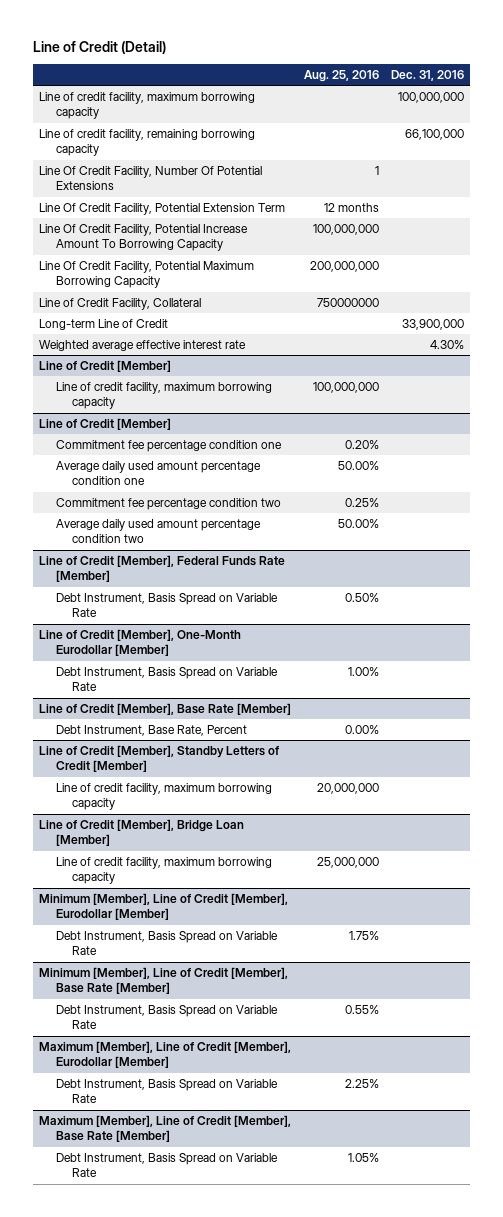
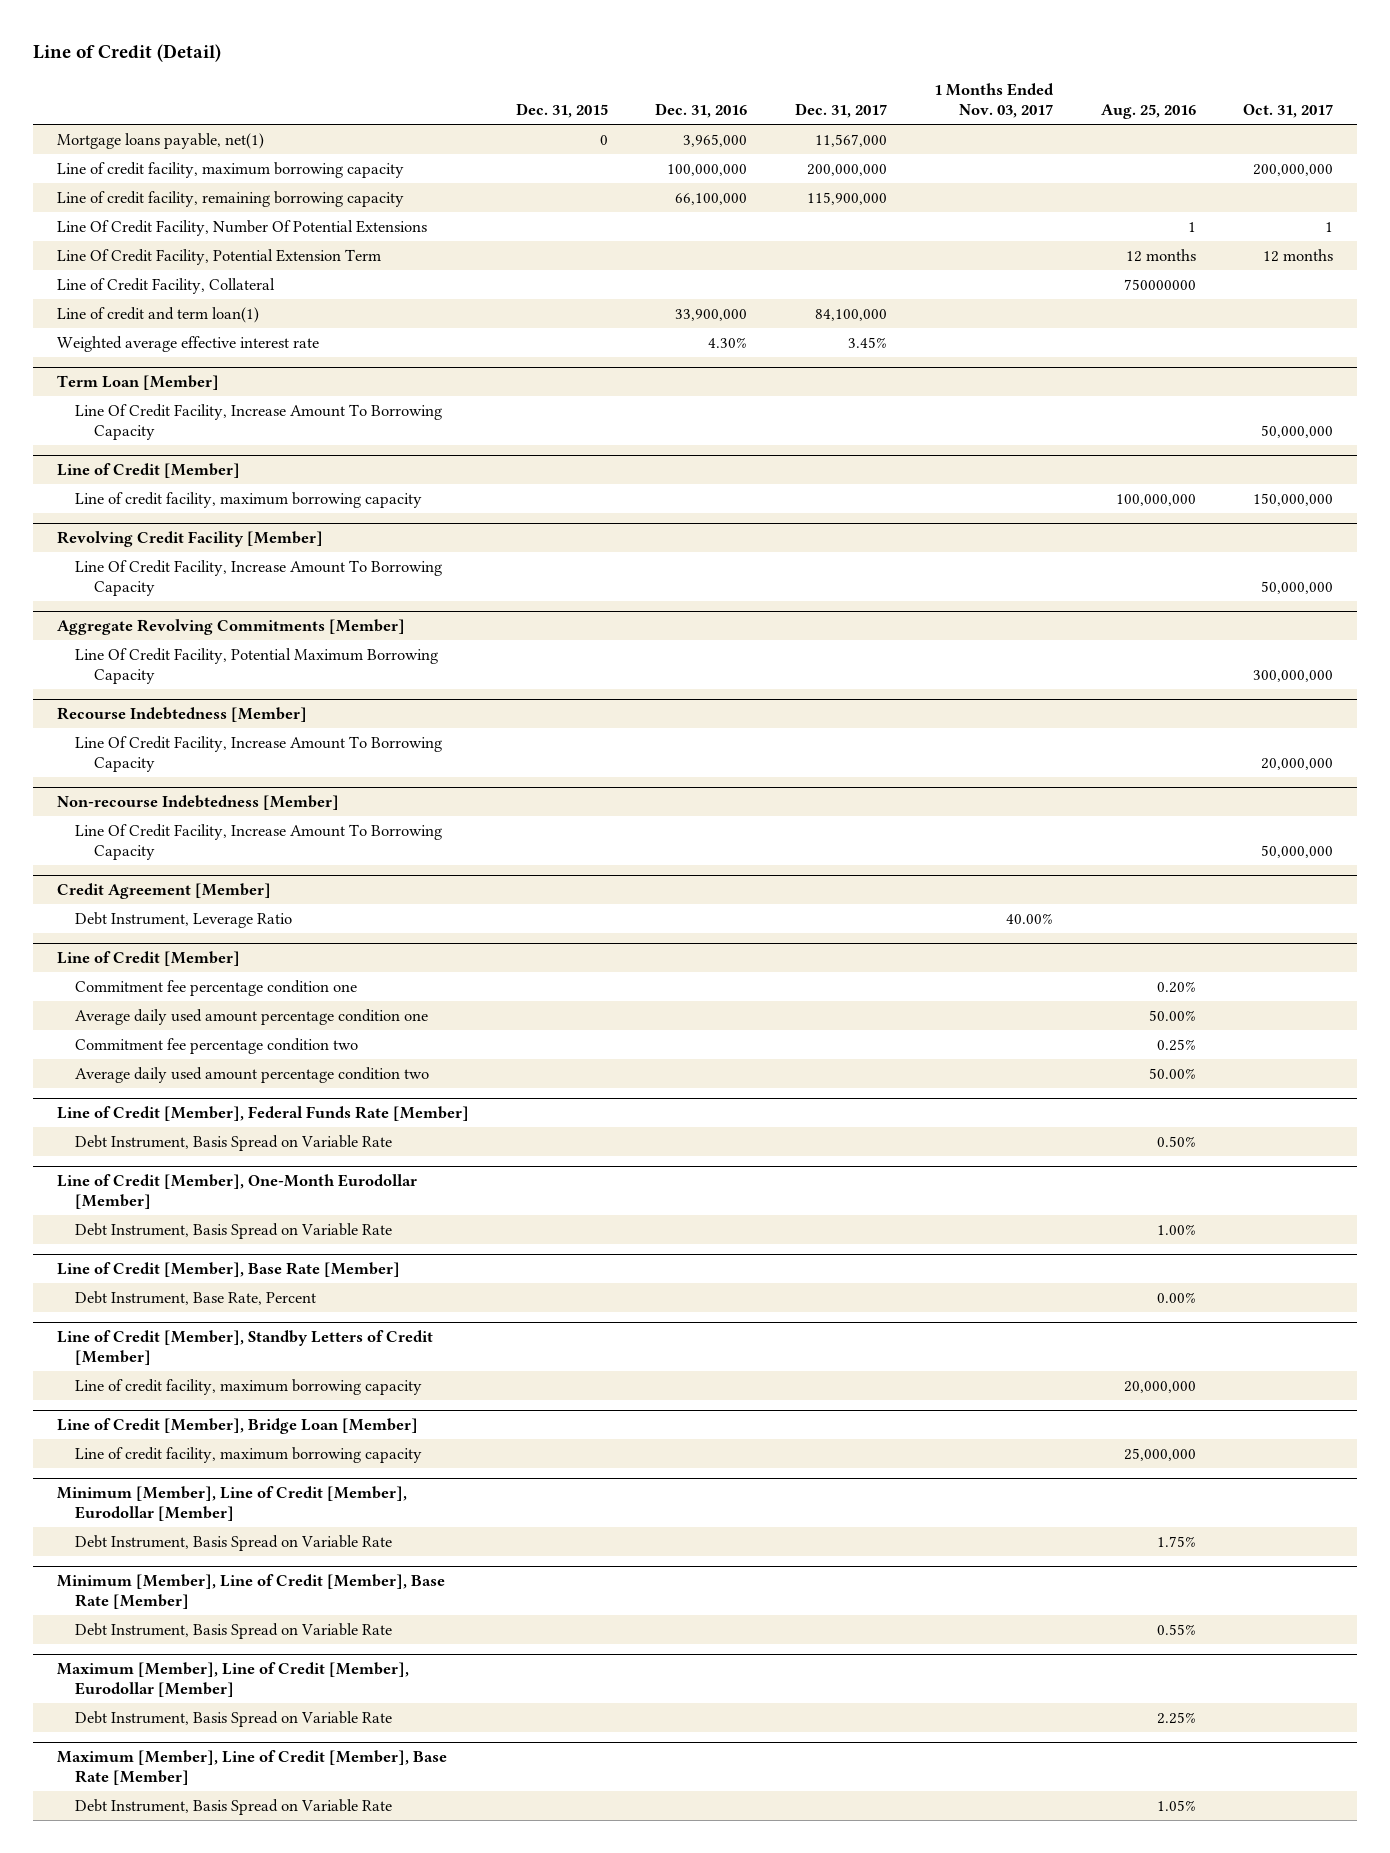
none -> [515,103,608,119] Dec. 31, 2015
none -> [794,103,887,119] Dec. 31, 2017
none -> [934,82,1055,119] 1 Months Ended Nov. 03, 2017
none -> [1243,104,1334,119] Oct. 31, 2017
none -> [56,132,264,149] Mortgage loans payable, net(1)
[39,224,249,252] Line Of Credit Facility, Potential Increase Amount To Borrowing Capacity -> none
[39,261,255,289] Line Of Credit Facility, Potential Maximum Borrowing Capacity -> none
[39,319,169,331] Long-term Line of Credit -> [56,306,259,323] Line of credit and term loan(1)
none -> [56,375,219,391] Term Loan [Member]
none -> [75,403,443,441] Line Of Credit Facility, Increase Amount To Borrowing Capacity
none -> [56,531,323,548] Revolving Credit Facility [Member]
none -> [75,559,443,597] Line Of Credit Facility, Increase Amount To Borrowing Capacity
none -> [56,619,405,636] Aggregate Revolving Commitments [Member]
none -> [75,647,439,685] Line Of Credit Facility, Potential Maximum Borrowing Capacity
none -> [56,707,307,723] Recourse Indebtedness [Member]
none -> [75,735,443,773] Line Of Credit Facility, Increase Amount To Borrowing Capacity
none -> [56,795,339,811] Non-recourse Indebtedness [Member]
none -> [75,823,443,861] Line Of Credit Facility, Increase Amount To Borrowing Capacity
none -> [56,883,271,900] Credit Agreement [Member]
none -> [75,911,293,928] Debt Instrument, Leverage Ratio

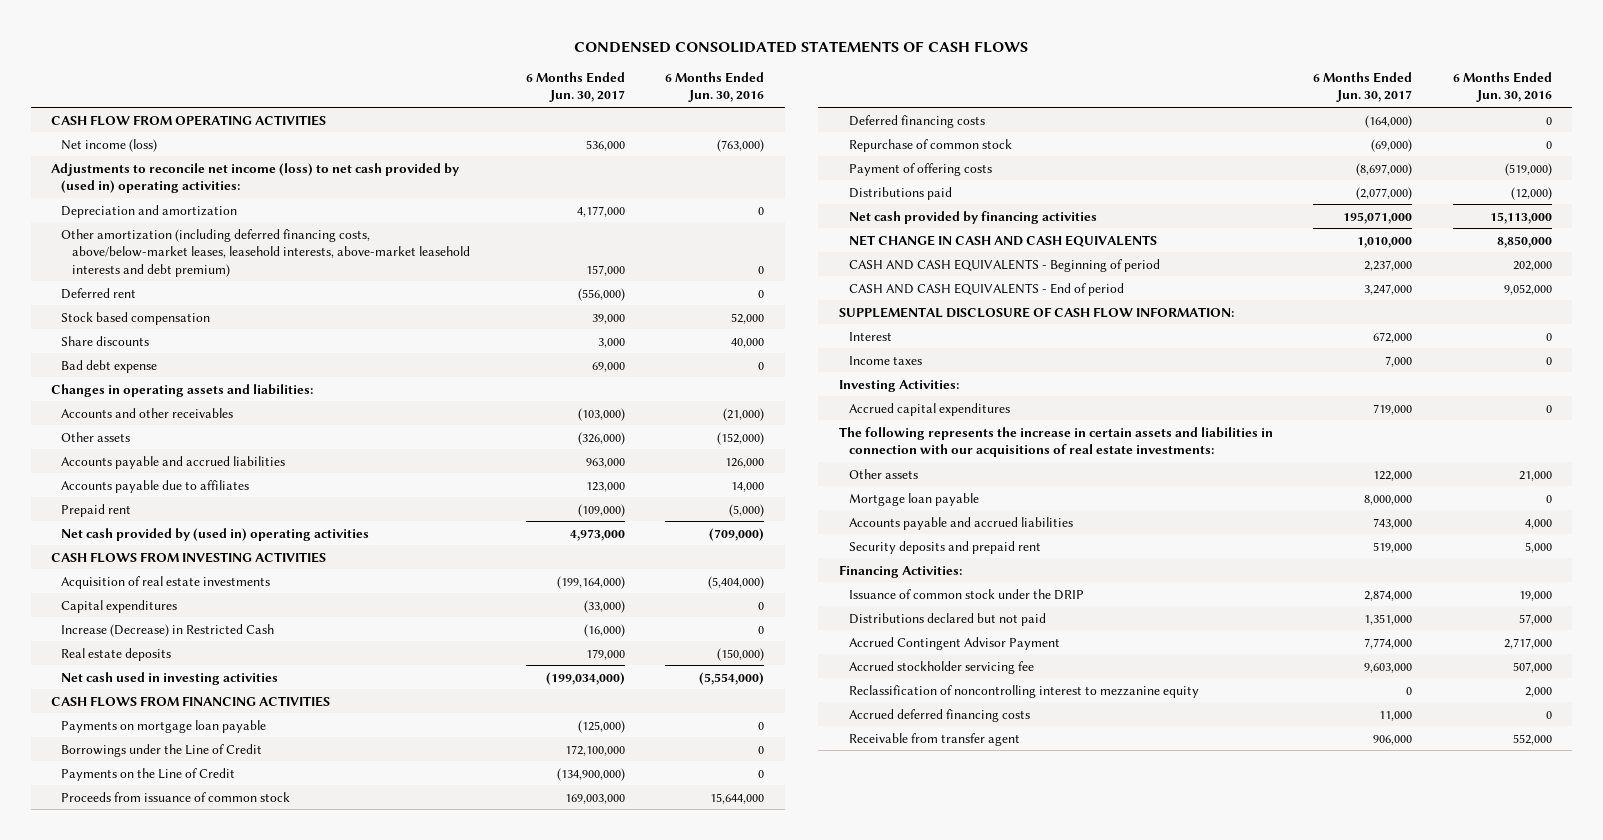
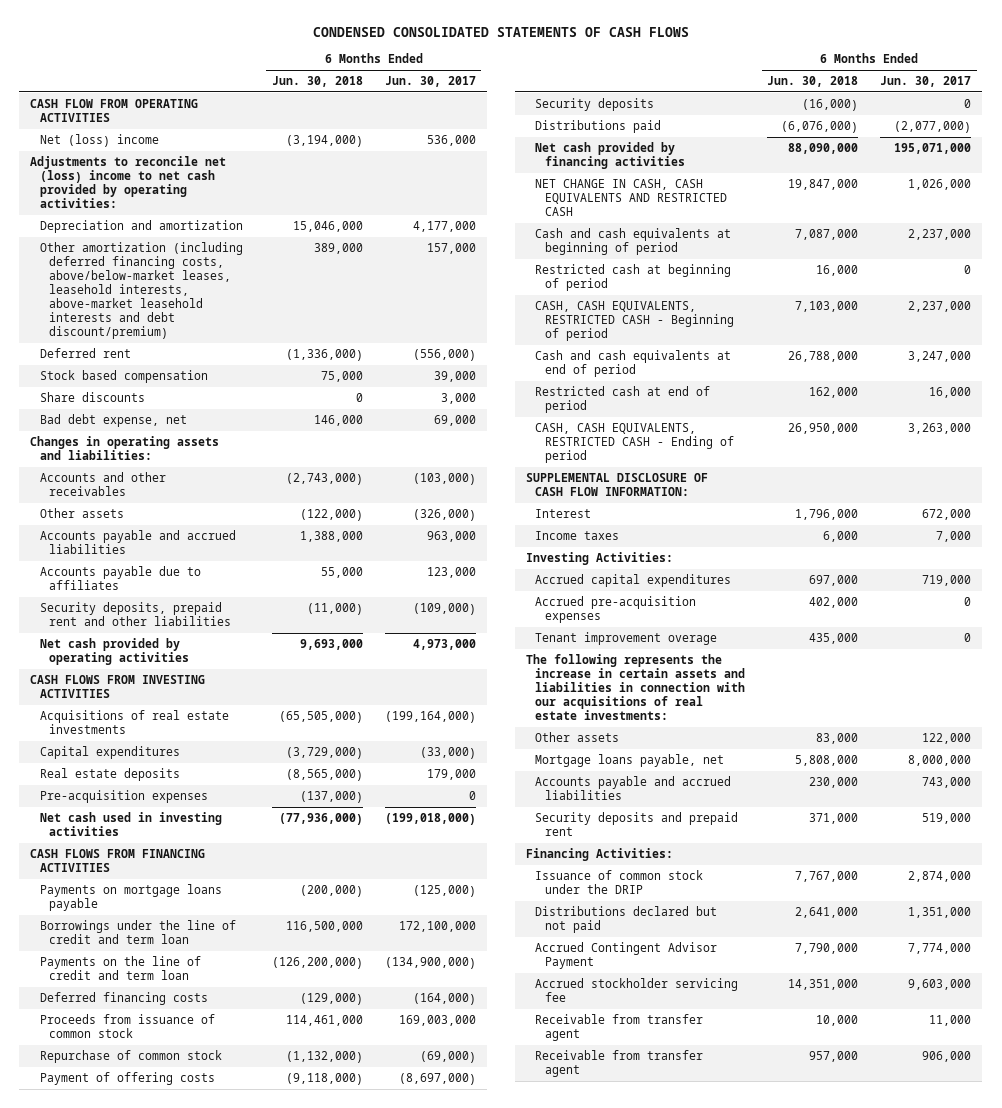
[665,71,765,103] 6 Months Ended Jun. 30, 2016 -> none
none -> [271,76,363,88] Jun. 30, 2018
[61,138,158,152] Net income (loss) -> [39,134,159,148] Net (loss) income
[51,162,460,194] Adjustments to reconcile net income (loss) to net cash provided by (used in) operating activities: -> [30,156,227,208] Adjustments to reconcile net (loss) income to net cash provided by operating activities:
[61,228,470,277] Other amortization (including deferred financing costs, above/below-market leases, leasehold interests, above-market leasehold interests and debt premium) -> [39,242,243,339] Other amortization (including deferred financing costs, above/below-market leases, leasehold interests, above-market leasehold interests and debt discount/premium)
[61,359,158,373] Bad debt expense -> [39,414,187,428] Bad debt expense, net
[61,503,132,517] Prepaid rent -> [39,602,232,626] Security deposits, prepaid rent and other liabilities
[61,527,370,541] Net cash provided by (used in) operating activities -> [39,638,190,665] Net cash provided by operating activities
[61,575,271,589] Acquisition of real estate investments -> [39,710,229,734] Acquisitions of real estate investments
[61,623,275,637] Increase (Decrease) in Restricted Cash -> none
none -> [39,790,208,804] Pre-acquisition expenses
[545,671,625,685] (199,034,000) -> [384,813,476,826] (199,018,000)
[61,719,267,733] Payments on mortgage loan payable -> [39,884,222,911] Payments on mortgage loans payable
[61,743,263,757] Borrowings under the Line of Credit -> [39,920,236,944] Borrowings under the line of credit and term loan
[61,767,236,781] Payments on the Line of Credit -> [39,956,201,980] Payments on the line of credit and term loan
[61,791,291,802] Proceeds from issuance of common stock -> [39,1014,215,1038] Proceeds from issuance of common stock
none -> [535,98,655,112] Security deposits
[849,234,1158,247] NET CHANGE IN CASH AND CASH EQUIVALENTS -> [535,179,728,216] NET CHANGE IN CASH, CASH EQUIVALENTS AND RESTRICTED CASH
[1357,236,1413,248] 1,010,000 -> [908,179,972,191] 1,026,000
[849,258,1161,272] CASH AND CASH EQUIVALENTS - Beginning of period -> [535,228,732,255] Cash and cash equivalents at beginning of period
none -> [535,264,732,291] Restricted cash at beginning of period
none -> [535,301,735,341] CASH, CASH EQUIVALENTS, RESTRICTED CASH - Beginning of period
[849,282,1125,296] CASH AND CASH EQUIVALENTS - End of period -> [535,350,732,377] Cash and cash equivalents at end of period
none -> [535,386,711,413] Restricted cash at end of period
none -> [535,423,735,463] CASH, CASH EQUIVALENTS, RESTRICTED CASH - Ending of period
none -> [535,596,697,623] Accrued pre-acquisition expenses
none -> [535,632,718,646] Tenant improvement overage
[849,492,980,506] Mortgage loan payable -> [535,754,725,768] Mortgage loans payable, net
[849,684,1200,698] Reclassification of noncontrolling interest to mezzanine equity -> none
[849,708,1031,722] Accrued deferred financing costs -> [535,1014,704,1041] Receivable from transfer agent

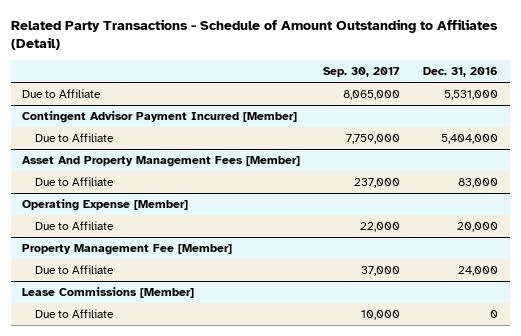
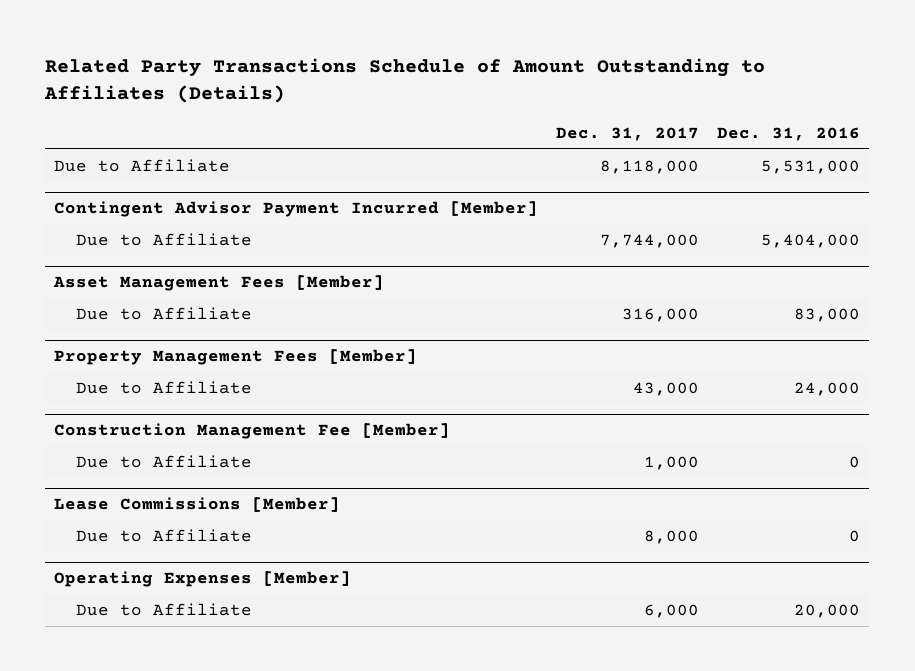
[11,18,499,51] Related Party Transactions - Schedule of Amount Outstanding to Affiliates (Detail) -> [44,58,766,104] Related Party Transactions Schedule of Amount Outstanding to Affiliates (Details)
[323,67,401,78] Sep. 30, 2017 -> none
none -> [556,126,700,141] Dec. 31, 2017
[22,155,301,167] Asset And Property Management Fees [Member] -> [53,275,385,292] Asset Management Fees [Member]
[22,198,189,211] Operating Expense [Member] -> none
[35,220,115,230] Due to Affiliate -> none
[22,243,233,255] Property Management Fee [Member] -> [54,349,418,366] Property Management Fees [Member]
none -> [54,423,451,440] Construction Management Fee [Member]
none -> [75,455,252,469] Due to Affiliate
none -> [54,571,352,588] Operating Expenses [Member]
none -> [75,603,252,617] Due to Affiliate

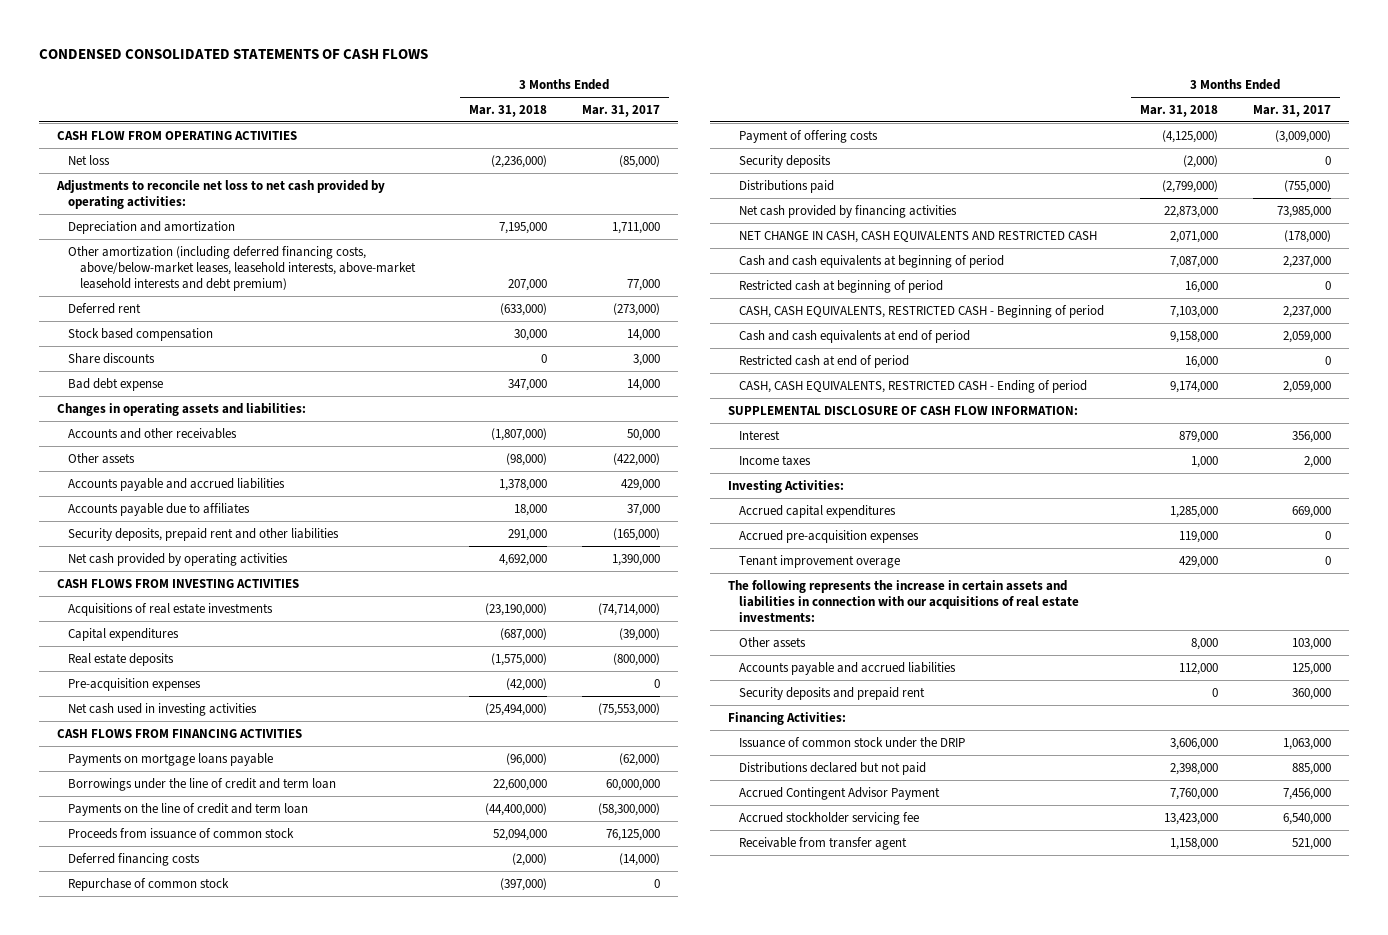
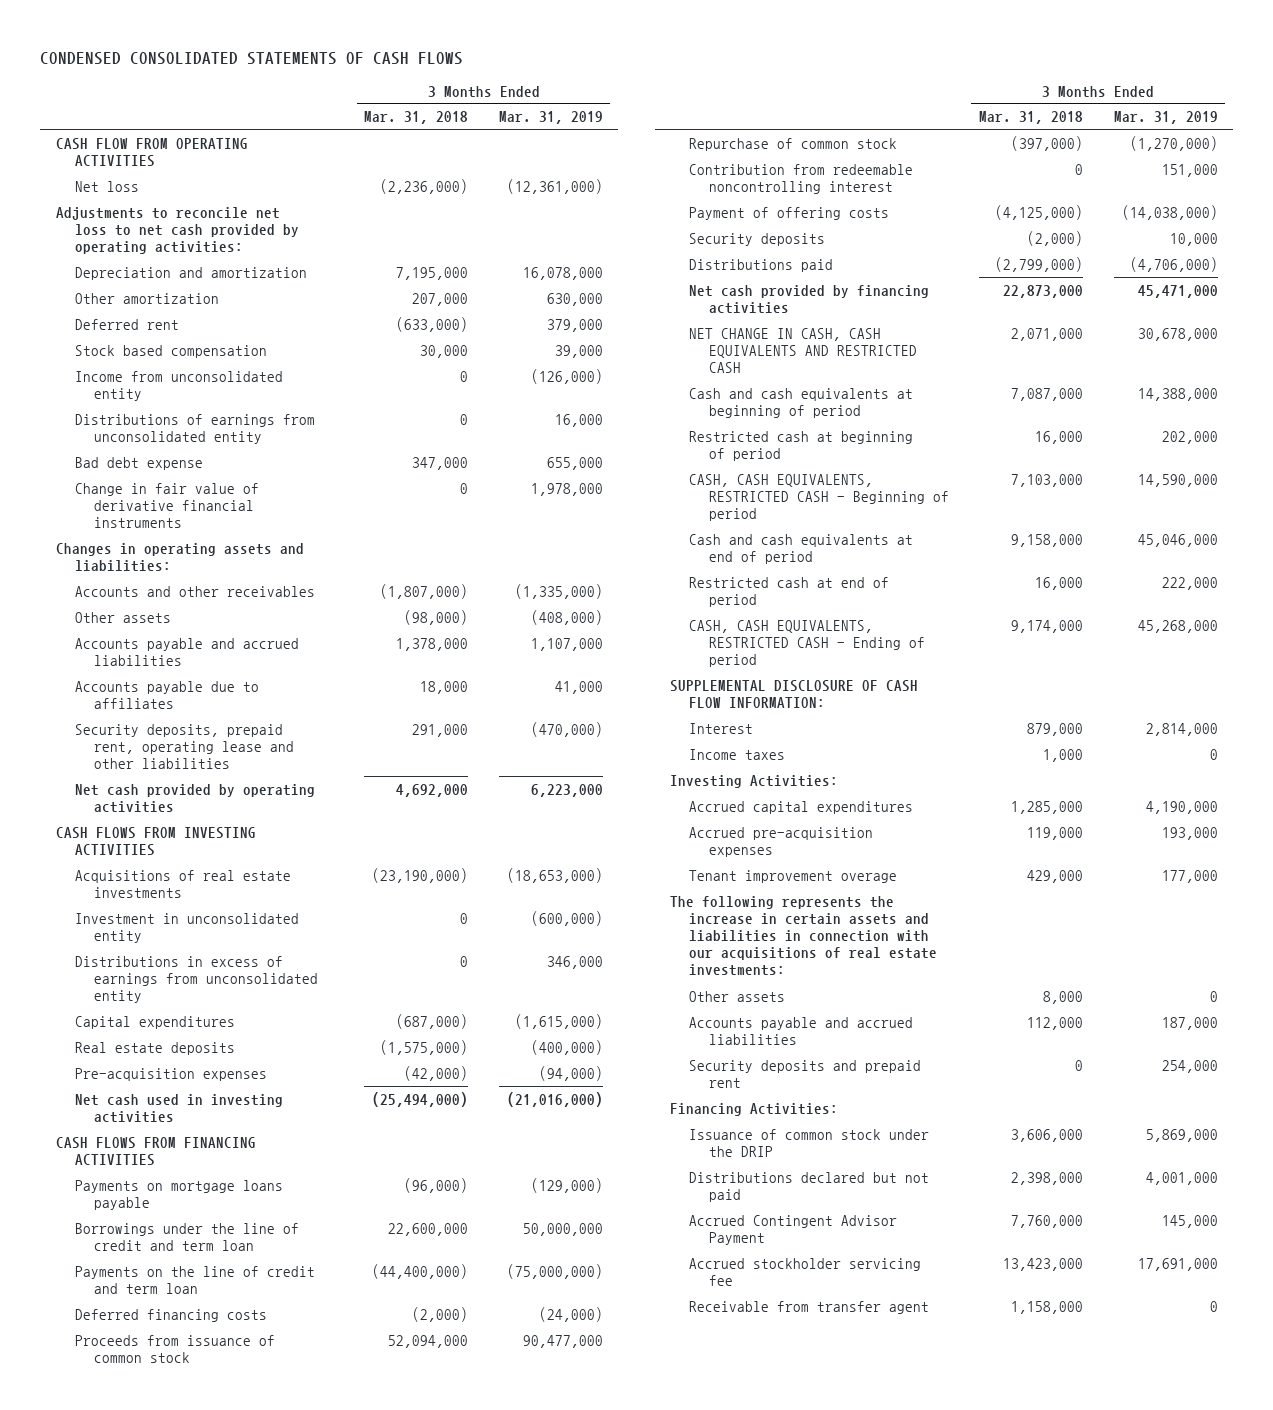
[581,104,660,117] Mar. 31, 2017 -> none
none -> [498,111,603,125] Mar. 31, 2019
[68,245,416,291] Other amortization (including deferred financing costs, above/below-market leases, leasehold interests, above-market leasehold interests and debt premium) -> [74,292,219,304] Other amortization
[68,352,156,364] Share discounts -> none
none -> [74,370,283,401] Income from unconsolidated entity
none -> [74,413,315,444] Distributions of earnings from unconsolidated entity
none -> [74,482,259,529] Change in fair value of derivative financial instruments
[68,527,340,541] Security deposits, prepaid rent and other liabilities -> [74,723,294,770] Security deposits, prepaid rent, operating lease and other liabilities
none -> [74,912,299,943] Investment in unconsolidated entity
none -> [74,955,318,1004] Distributions in excess of earnings from unconsolidated entity
[68,827,295,839] Proceeds from issuance of common stock -> [74,1334,275,1363] Proceeds from issuance of common stock
none -> [689,163,914,194] Contribution from redeemable noncontrolling interest

